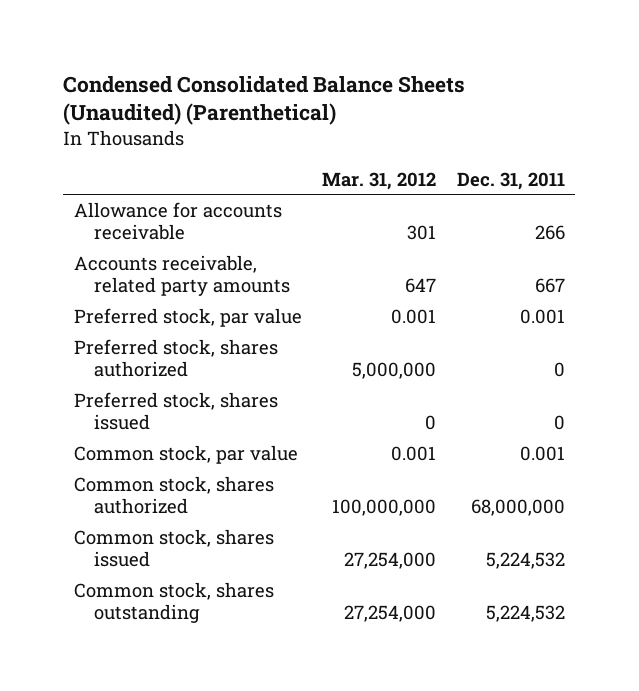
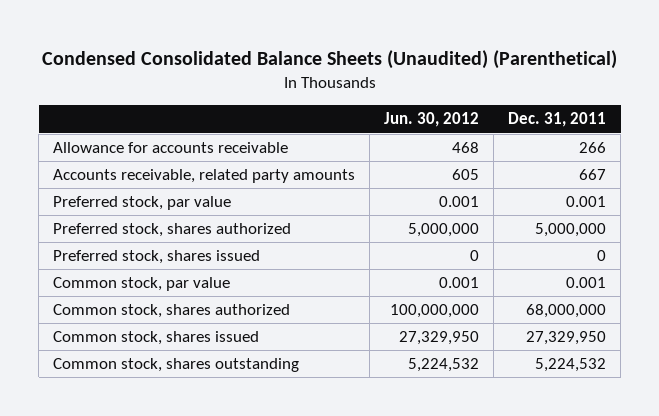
[322,171,437,190] Mar. 31, 2012 -> none
none -> [384,112,480,128] Jun. 30, 2012
[554,362,566,378] 0 -> [535,223,607,238] 5,000,000
[486,552,566,570] 5,224,532 -> [526,331,607,346] 27,329,950

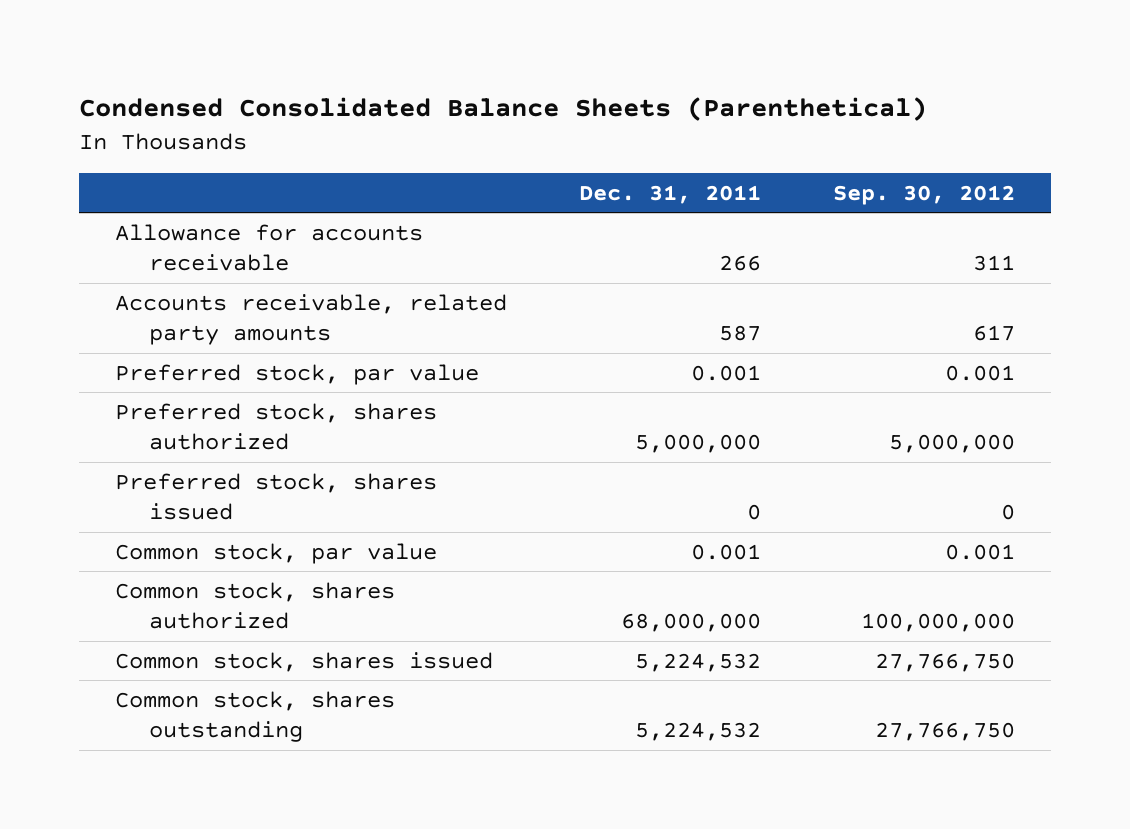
[41,50,617,70] Condensed Consolidated Balance Sheets (Unaudited) (Parenthetical) -> [79,97,928,122] Condensed Consolidated Balance Sheets (Parenthetical)
[384,112,480,128] Jun. 30, 2012 -> none
none -> [832,184,1015,205] Sep. 30, 2012
[579,169,607,181] 667 -> [718,325,761,342] 587
[526,331,607,346] 27,329,950 -> [634,652,761,672] 5,224,532

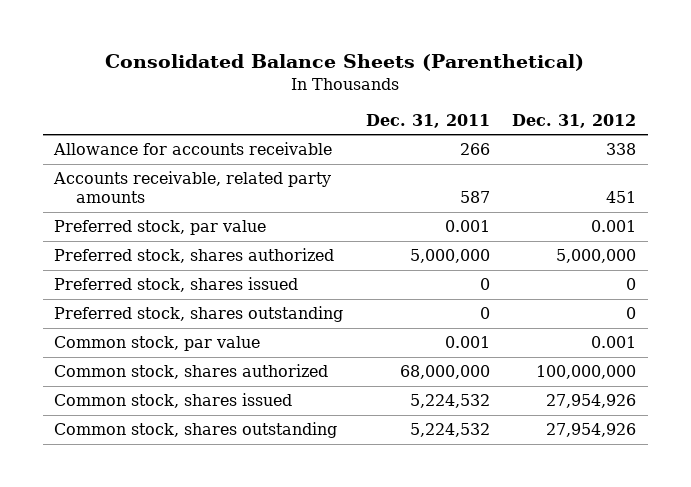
[79,97,928,122] Condensed Consolidated Balance Sheets (Parenthetical) -> [105,54,585,72] Consolidated Balance Sheets (Parenthetical)
[832,184,1015,205] Sep. 30, 2012 -> none
none -> [512,113,637,128] Dec. 31, 2012
none -> [54,306,344,323] Preferred stock, shares outstanding

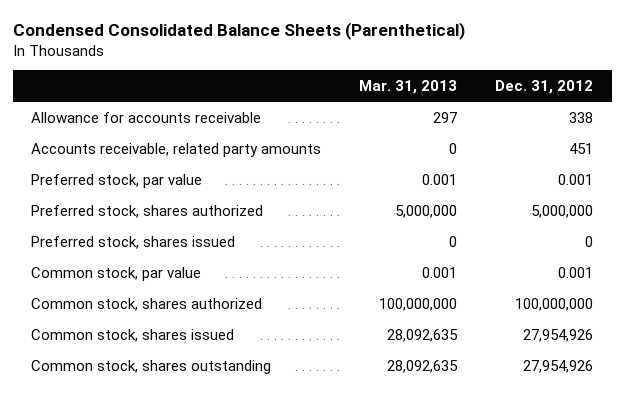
[105,54,585,72] Consolidated Balance Sheets (Parenthetical) -> [12,21,465,40] Condensed Consolidated Balance Sheets (Parenthetical)
[365,113,490,128] Dec. 31, 2011 -> none
none -> [359,80,458,95] Mar. 31, 2013
[54,306,344,323] Preferred stock, shares outstanding -> none

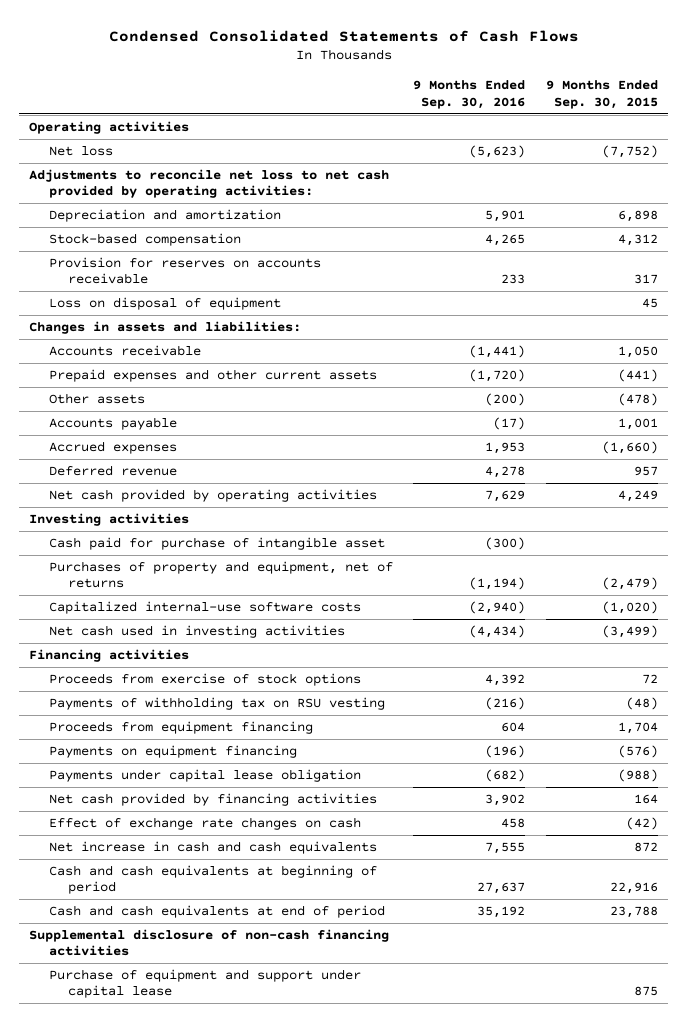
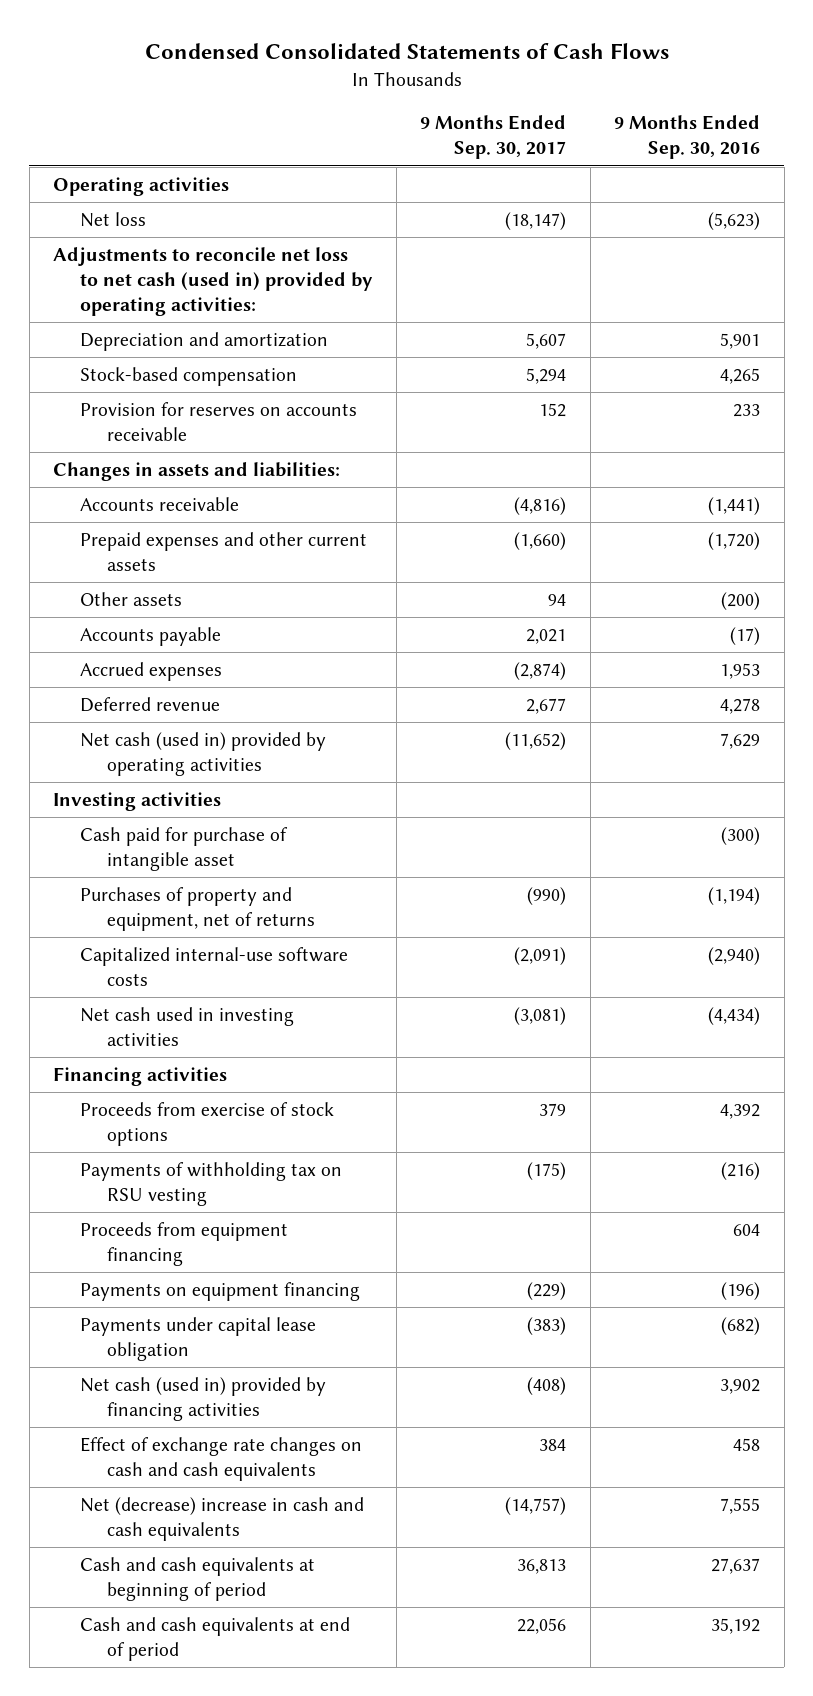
[545,80,658,109] 9 Months Ended Sep. 30, 2015 -> none
none -> [420,115,567,160] 9 Months Ended Sep. 30, 2017
[29,169,390,199] Adjustments to reconcile net loss to net cash provided by operating activities: -> [52,246,373,317] Adjustments to reconcile net loss to net cash (used in) provided by operating activities:
[48,297,281,311] Loss on disposal of equipment -> none
[48,489,377,503] Net cash provided by operating activities -> [79,731,326,777] Net cash (used in) provided by operating activities
[48,793,377,807] Net cash provided by financing activities -> [79,1376,326,1422] Net cash (used in) provided by financing activities
[48,817,361,831] Effect of exchange rate changes on cash -> [79,1436,362,1482] Effect of exchange rate changes on cash and cash equivalents
[48,841,377,855] Net increase in cash and cash equivalents -> [79,1496,364,1542] Net (decrease) increase in cash and cash equivalents
[29,929,390,957] Supplemental disclosure of non-cash financing activities -> none
[48,969,361,999] Purchase of equipment and support under capital lease -> none

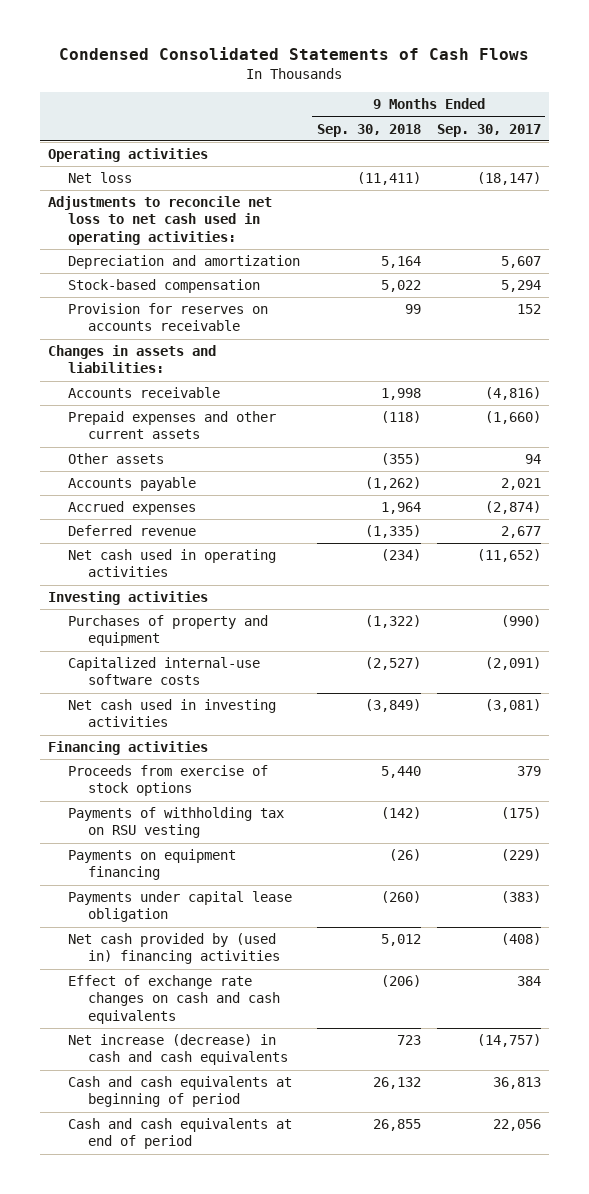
[614,115,761,160] 9 Months Ended Sep. 30, 2016 -> none
none -> [316,123,421,137] Sep. 30, 2018
[52,246,373,317] Adjustments to reconcile net loss to net cash (used in) provided by operating activities: -> [47,196,272,245] Adjustments to reconcile net loss to net cash used in operating activities:
[79,731,326,777] Net cash (used in) provided by operating activities -> [68,549,277,578] Net cash used in operating activities
[79,826,288,872] Cash paid for purchase of intangible asset -> none
[79,886,315,932] Purchases of property and equipment, net of returns -> [68,615,269,647] Purchases of property and equipment
[79,1221,288,1267] Proceeds from equipment financing -> none
[79,1376,326,1422] Net cash (used in) provided by financing activities -> [68,933,281,965] Net cash provided by (used in) financing activities
[79,1496,364,1542] Net (decrease) increase in cash and cash equivalents -> [68,1034,289,1066] Net increase (decrease) in cash and cash equivalents

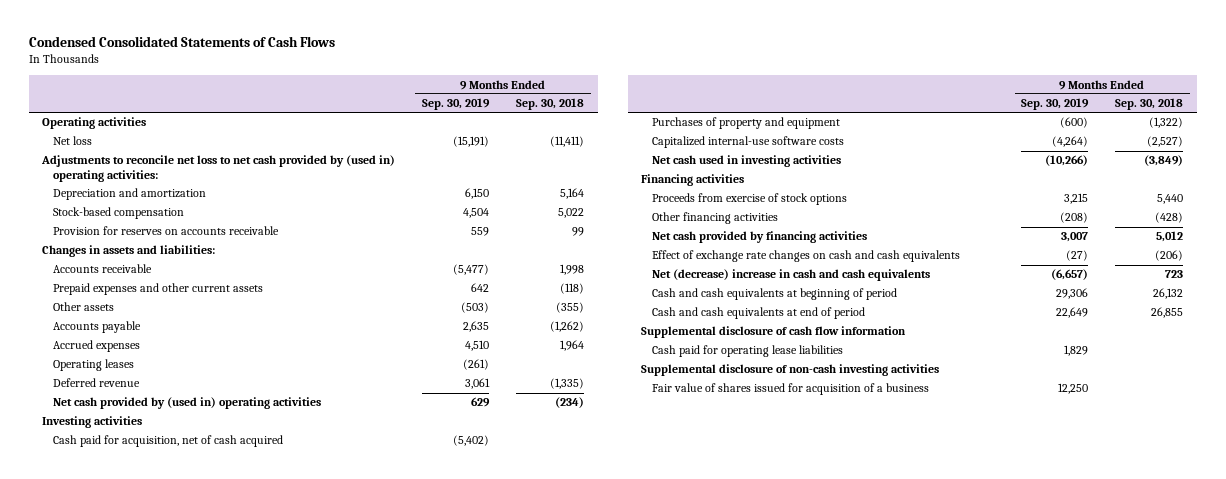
[437,123,542,137] Sep. 30, 2017 -> none
none -> [422,98,491,111] Sep. 30, 2019
[47,196,272,245] Adjustments to reconcile net loss to net cash used in operating activities: -> [41,155,396,183] Adjustments to reconcile net loss to net cash provided by (used in) operating activities:
none -> [53,359,135,372] Operating leases
[68,549,277,578] Net cash used in operating activities -> [53,397,322,410] Net cash provided by (used in) operating activities
none -> [53,435,284,448] Cash paid for acquisition, net of cash acquired
[68,807,285,839] Payments of withholding tax on RSU vesting -> none
[68,849,237,881] Payments on equipment financing -> none
[68,891,293,923] Payments under capital lease obligation -> none
none -> [652,212,779,225] Other financing activities
[68,933,281,965] Net cash provided by (used in) financing activities -> [652,231,868,244] Net cash provided by financing activities
[68,1034,289,1066] Net increase (decrease) in cash and cash equivalents -> [652,269,931,282] Net (decrease) increase in cash and cash equivalents
none -> [641,326,907,339] Supplemental disclosure of cash flow information
none -> [652,345,844,358] Cash paid for operating lease liabilities
none -> [641,364,940,377] Supplemental disclosure of non-cash investing activities
none -> [652,383,930,396] Fair value of shares issued for acquisition of a business

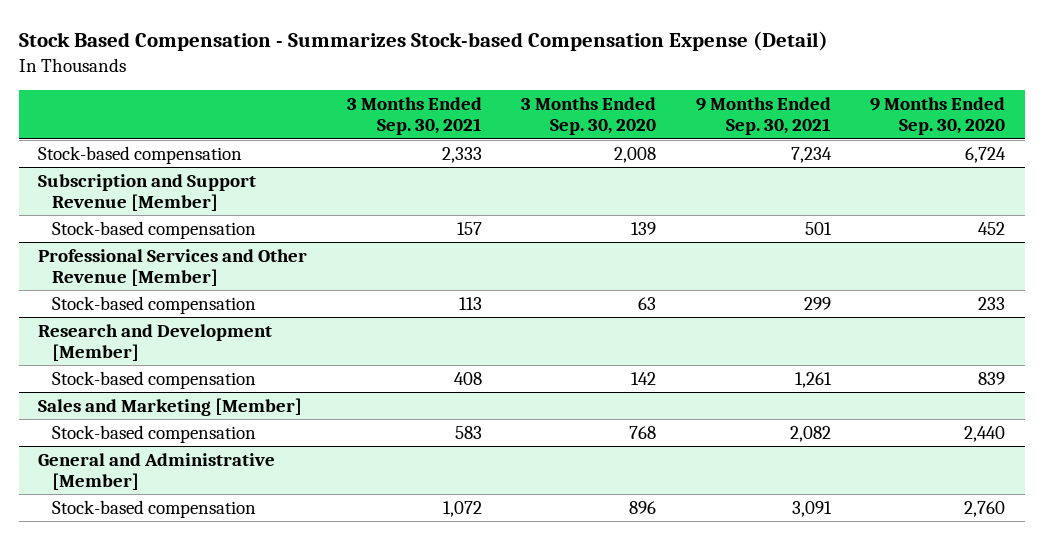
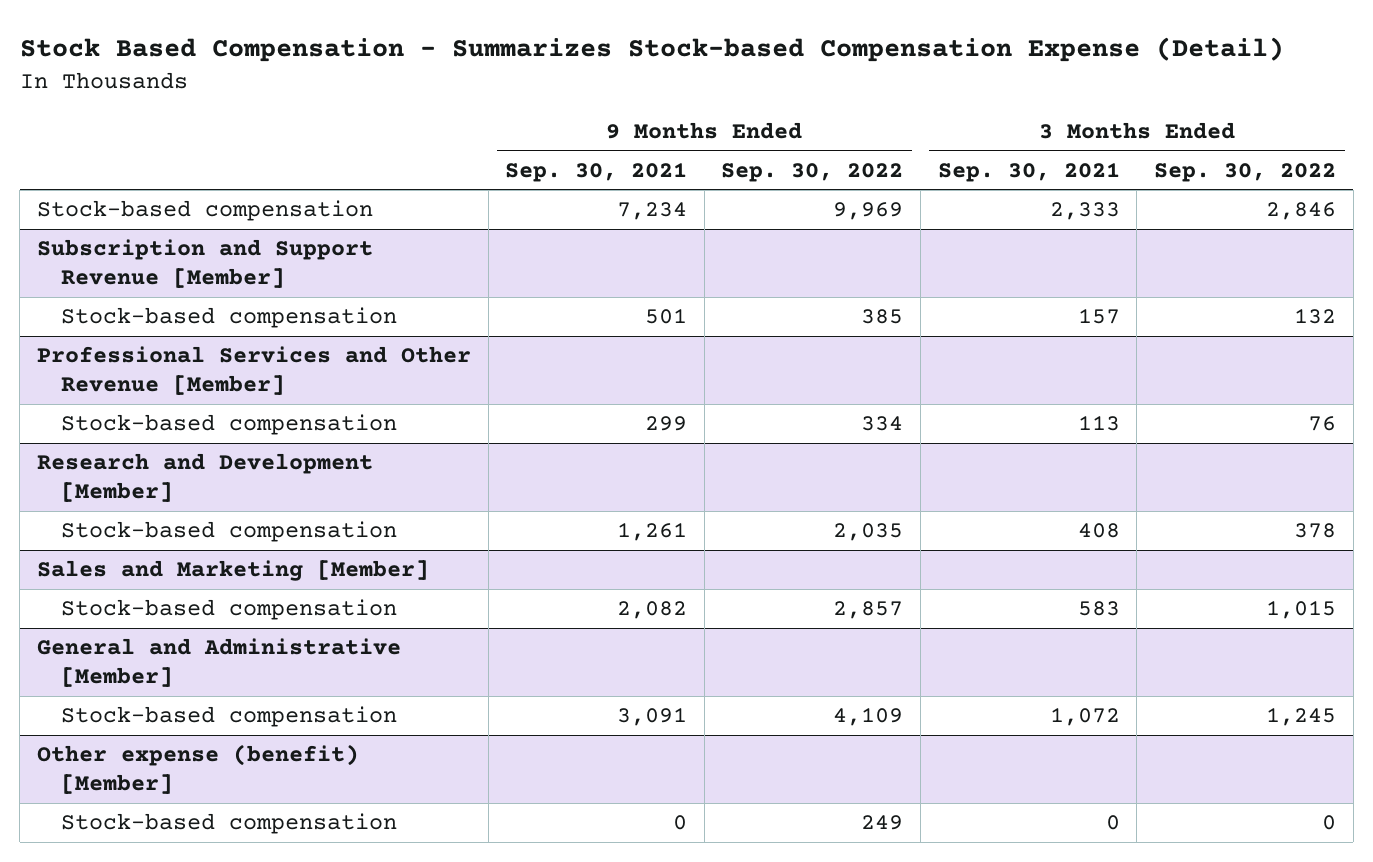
[521,97,657,136] 3 Months Ended Sep. 30, 2020 -> none
[870,97,1006,136] 9 Months Ended Sep. 30, 2020 -> none
none -> [721,162,904,182] Sep. 30, 2022
none -> [1154,162,1337,182] Sep. 30, 2022
none -> [36,744,359,795] Other expense (benefit) [Member]
none -> [61,813,398,835] Stock-based compensation

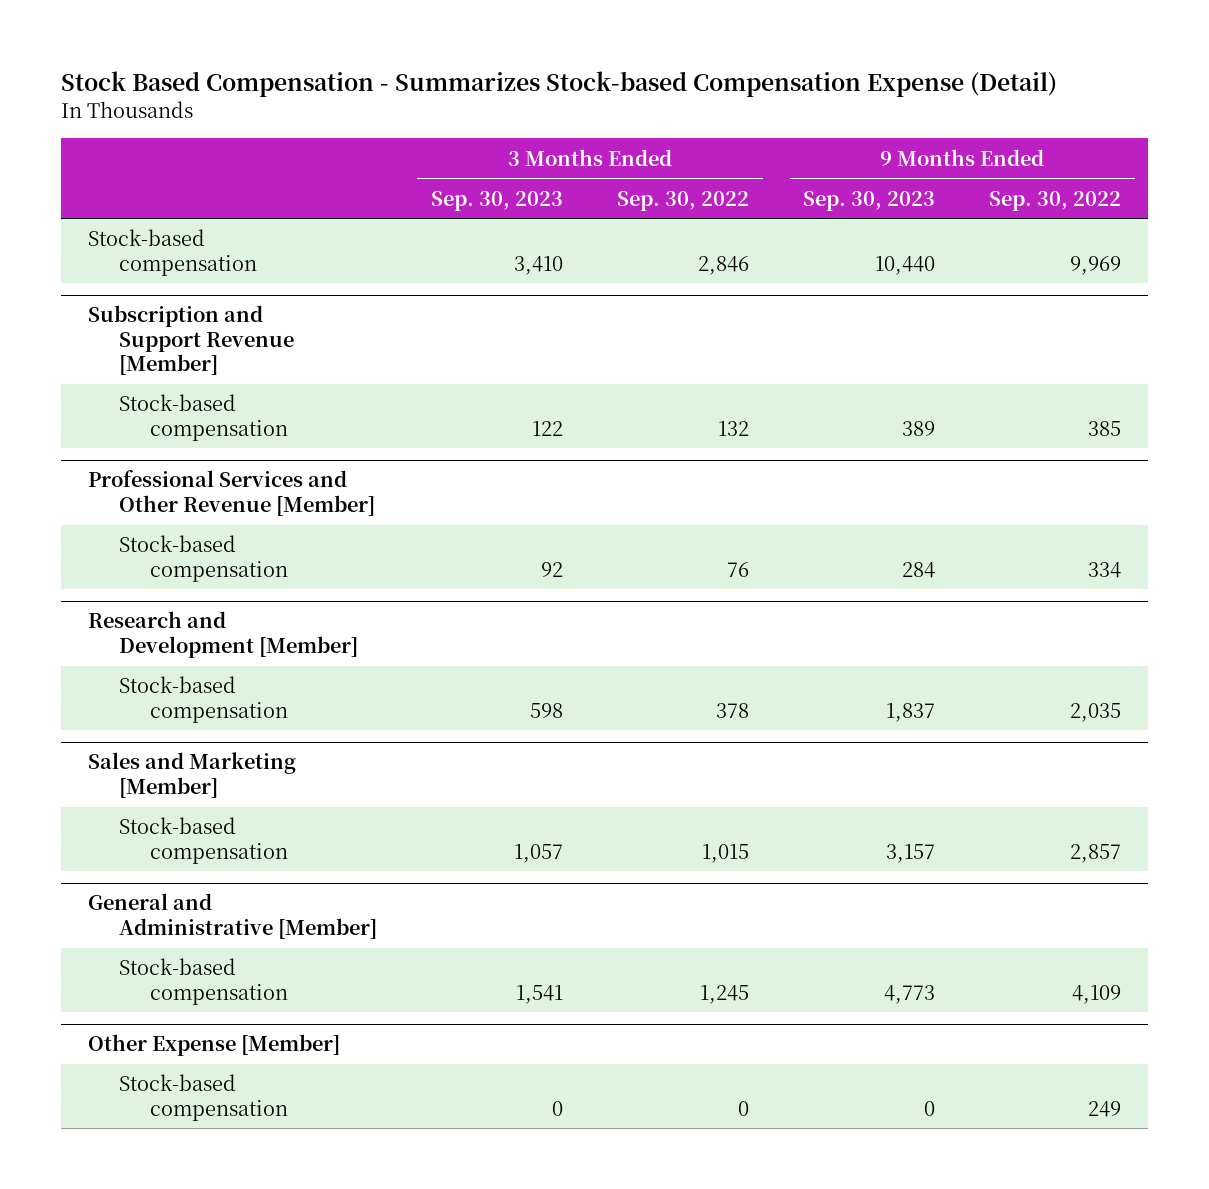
[505,161,688,182] Sep. 30, 2021 -> none
[937,161,1120,182] Sep. 30, 2021 -> none
none -> [430,190,563,211] Sep. 30, 2023
none -> [803,190,936,211] Sep. 30, 2023
[36,744,359,795] Other expense (benefit) [Member] -> [87,1034,340,1057] Other Expense [Member]

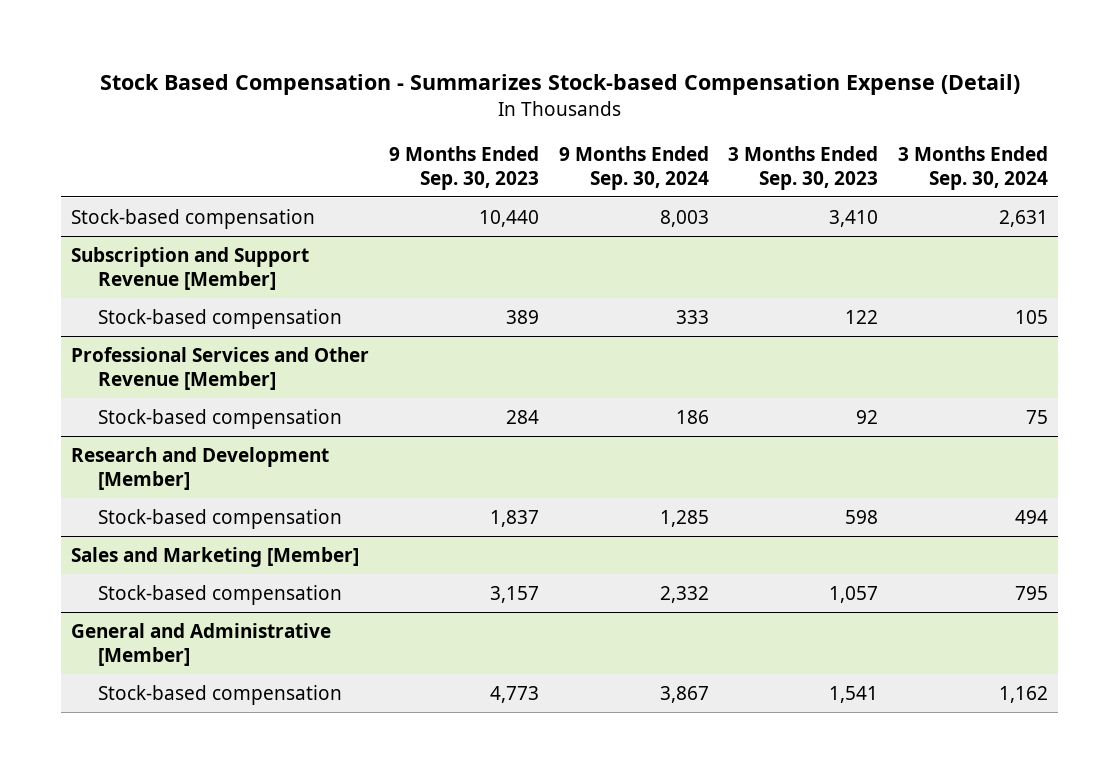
[616,190,749,211] Sep. 30, 2022 -> none
[989,190,1122,211] Sep. 30, 2022 -> none
none -> [558,145,709,190] 9 Months Ended Sep. 30, 2024
none -> [898,145,1049,190] 3 Months Ended Sep. 30, 2024
[87,1034,340,1057] Other Expense [Member] -> none
[118,1074,288,1121] Stock-based compensation -> none

